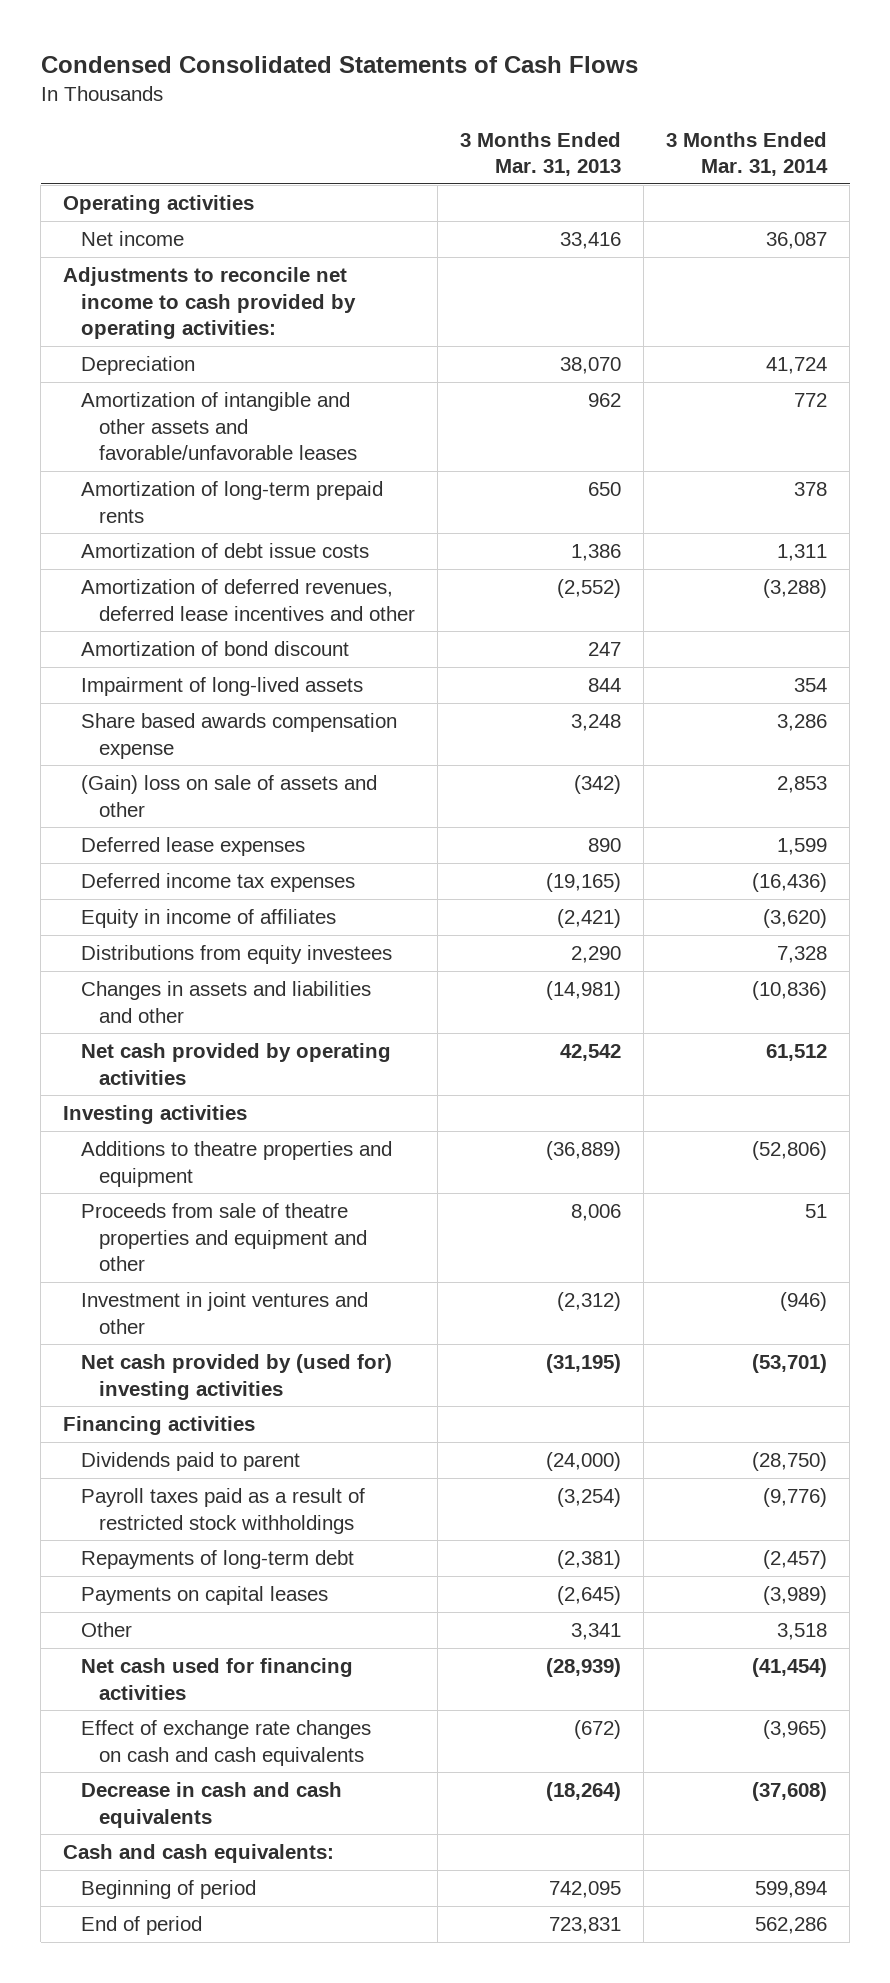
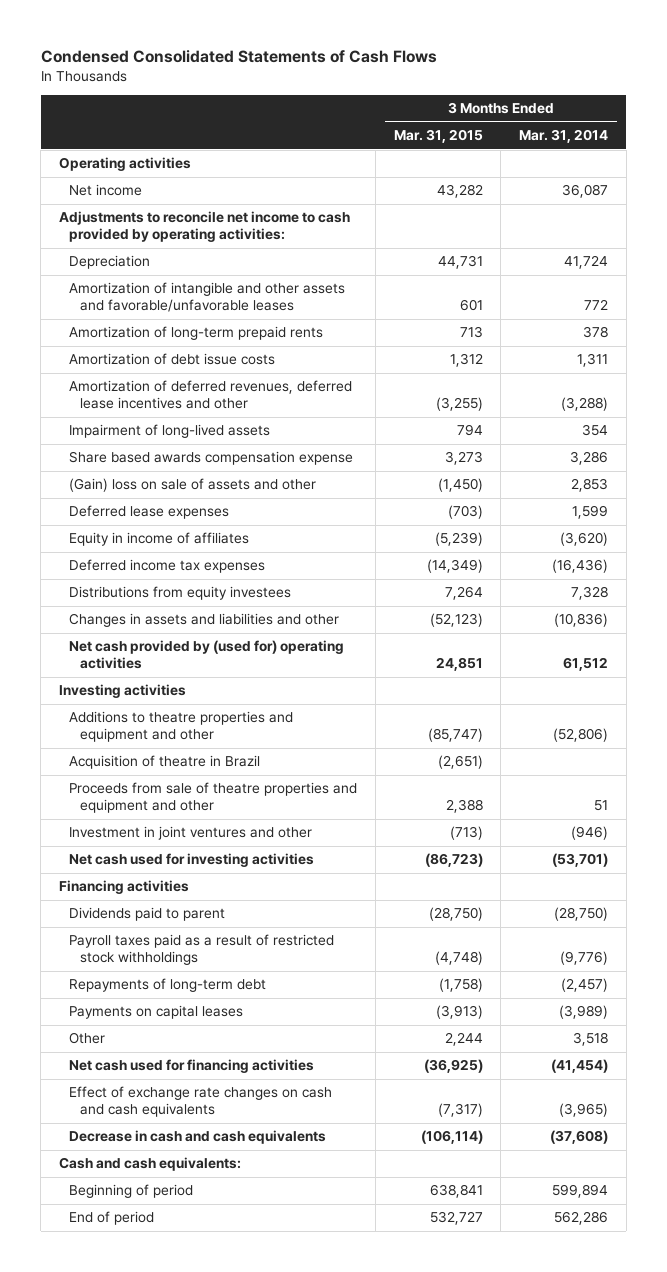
[459,131,621,176] 3 Months Ended Mar. 31, 2013 -> none
none -> [393,129,483,144] Mar. 31, 2015
[80,641,349,657] Amortization of bond discount -> none
[80,873,355,893] Deferred income tax expenses -> [69,559,266,574] Deferred income tax expenses
[80,1043,391,1085] Net cash provided by operating activities -> [69,640,345,669] Net cash provided by (used for) operating activities
[80,1141,392,1187] Additions to theatre properties and equipment -> [69,711,294,742] Additions to theatre properties and equipment and other
none -> [69,755,261,770] Acquisition of theatre in Brazil
[80,1354,392,1400] Net cash provided by (used for) investing activities -> [69,853,315,868] Net cash used for investing activities

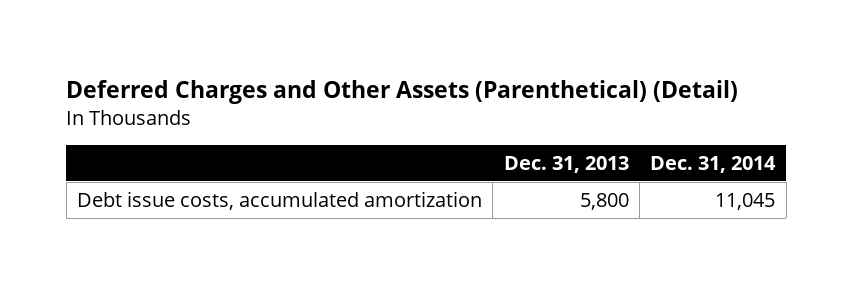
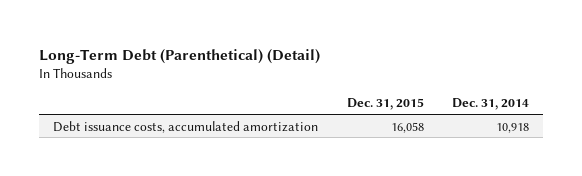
[66,79,739,104] Deferred Charges and Other Assets (Parenthetical) (Detail) -> [39,49,321,65] Long-Term Debt (Parenthetical) (Detail)
[503,156,629,174] Dec. 31, 2013 -> none
none -> [346,98,424,111] Dec. 31, 2015
[77,191,483,211] Debt issue costs, accumulated amortization -> [53,120,319,133] Debt issuance costs, accumulated amortization
[715,193,776,211] 11,045 -> [496,122,530,133] 10,918

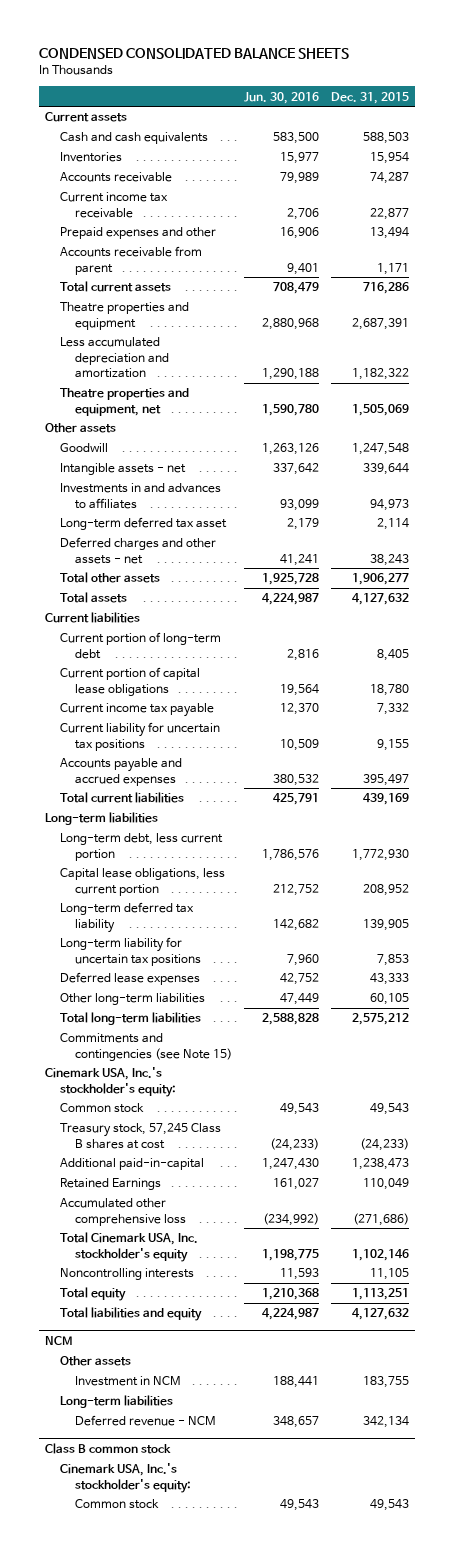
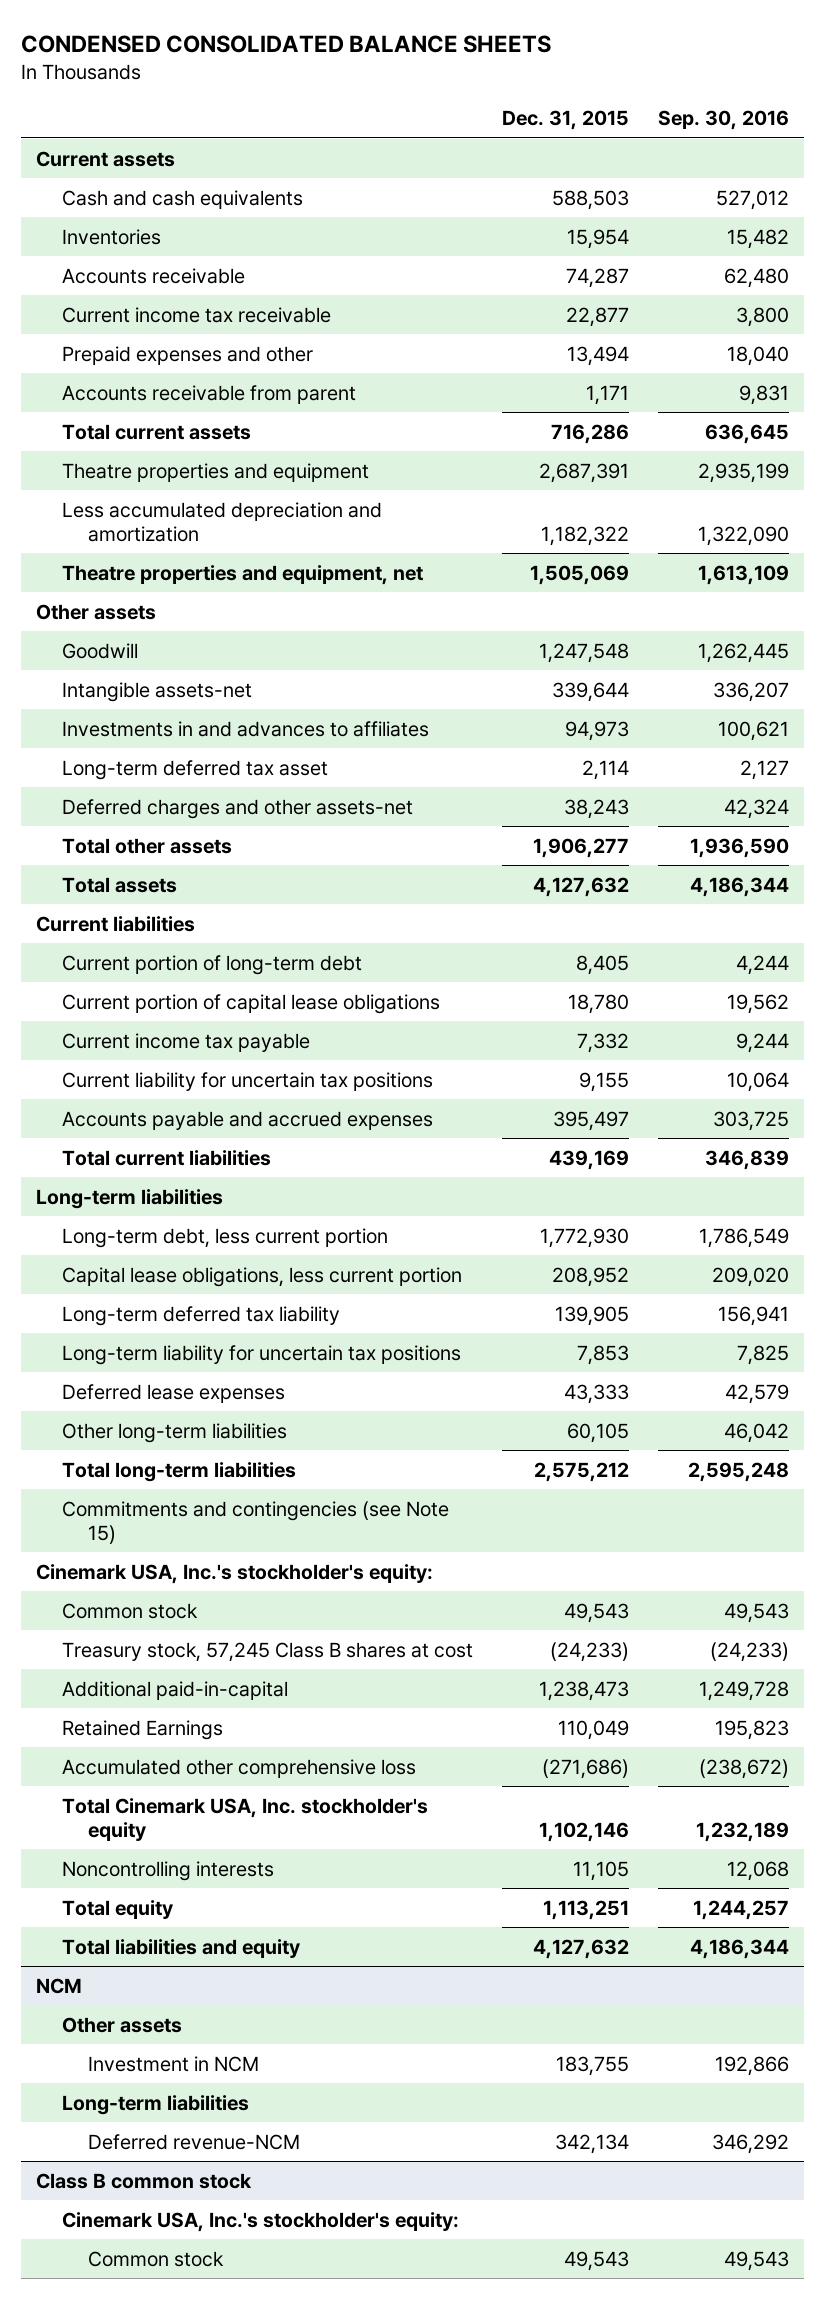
[243,91,319,104] Jun. 30, 2016 -> none
none -> [658,110,790,131] Sep. 30, 2016
[60,463,187,476] Intangible assets - net -> [61,681,252,702] Intangible assets-net
[60,537,217,564] Deferred charges and other assets - net -> [61,798,413,819] Deferred charges and other assets-net
[74,1415,216,1427] Deferred revenue - NCM -> [87,2133,300,2150] Deferred revenue-NCM

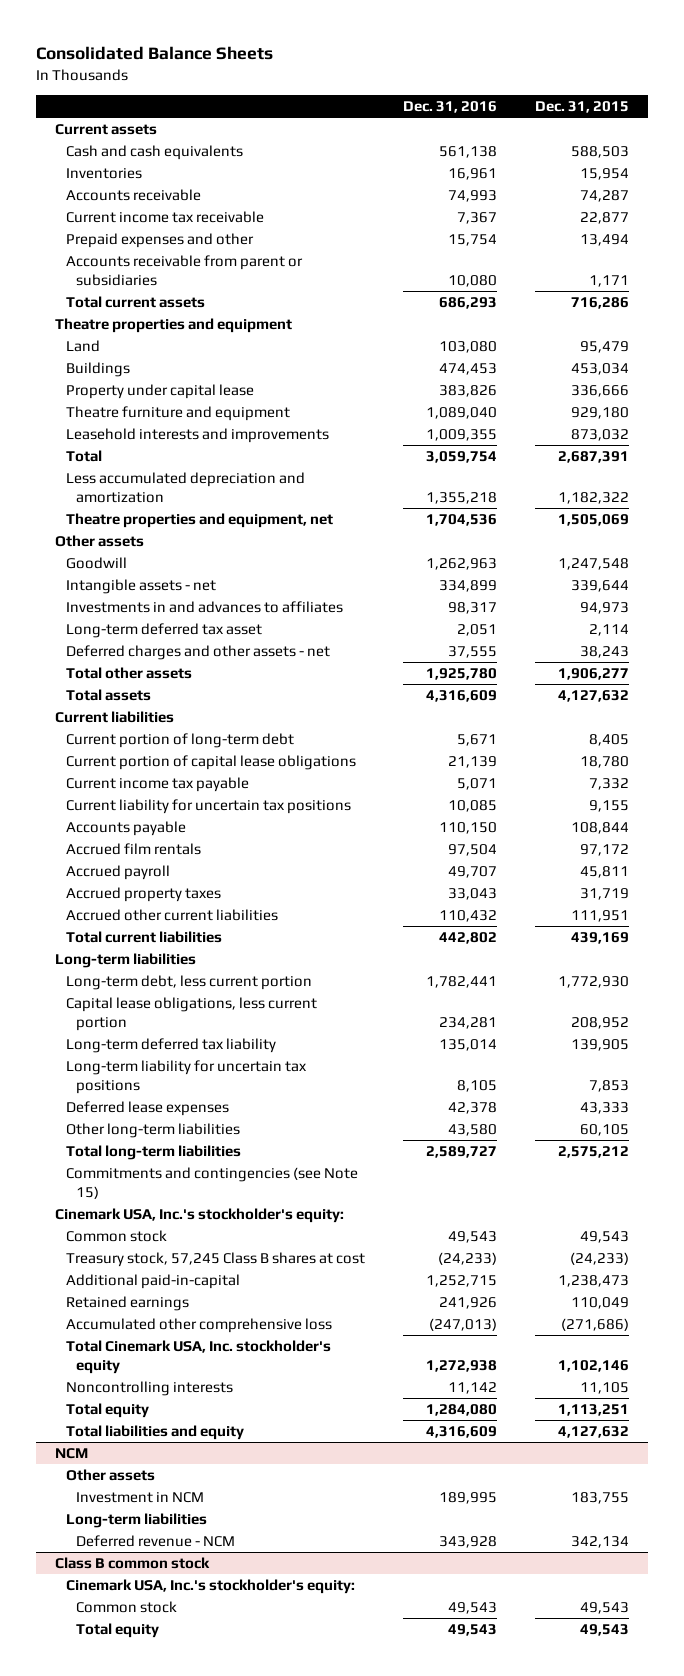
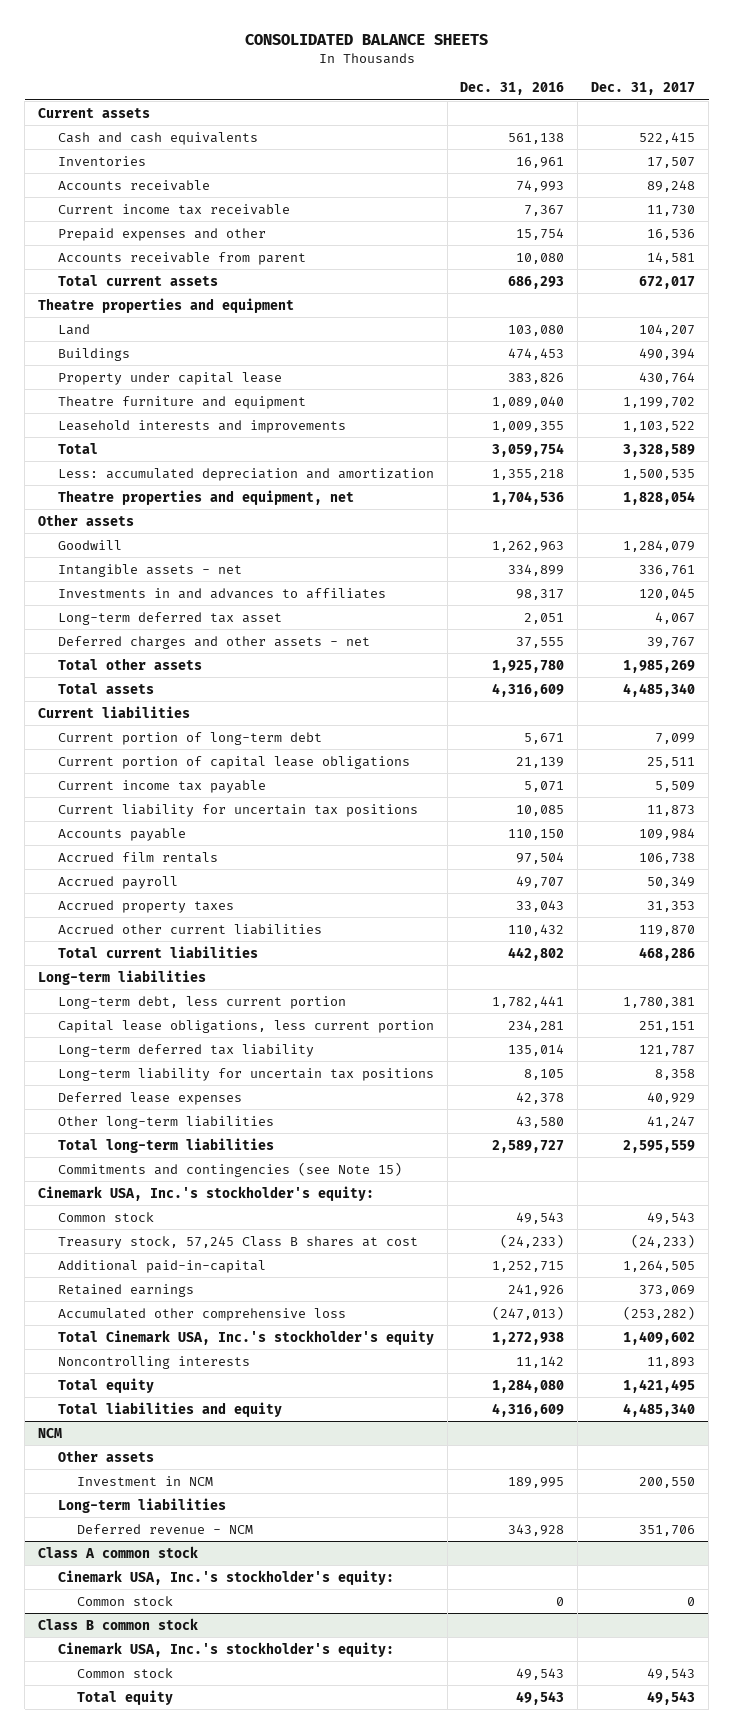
[35,46,273,61] Consolidated Balance Sheets -> [244,33,488,45] CONSOLIDATED BALANCE SHEETS
[535,101,630,114] Dec. 31, 2015 -> none
none -> [591,82,696,96] Dec. 31, 2017
[65,255,303,286] Accounts receivable from parent or subsidiaries -> [57,251,306,265] Accounts receivable from parent
[65,472,305,503] Less accumulated depreciation and amortization -> [57,467,434,481] Less: accumulated depreciation and amortization
[65,1340,331,1374] Total Cinemark USA, Inc. stockholder's equity -> [57,1329,434,1345] Total Cinemark USA, Inc.'s stockholder's equity
none -> [38,1545,199,1558] Class A common stock
none -> [57,1569,394,1585] Cinemark USA, Inc.'s stockholder's equity:
none -> [76,1595,173,1606] Common stock

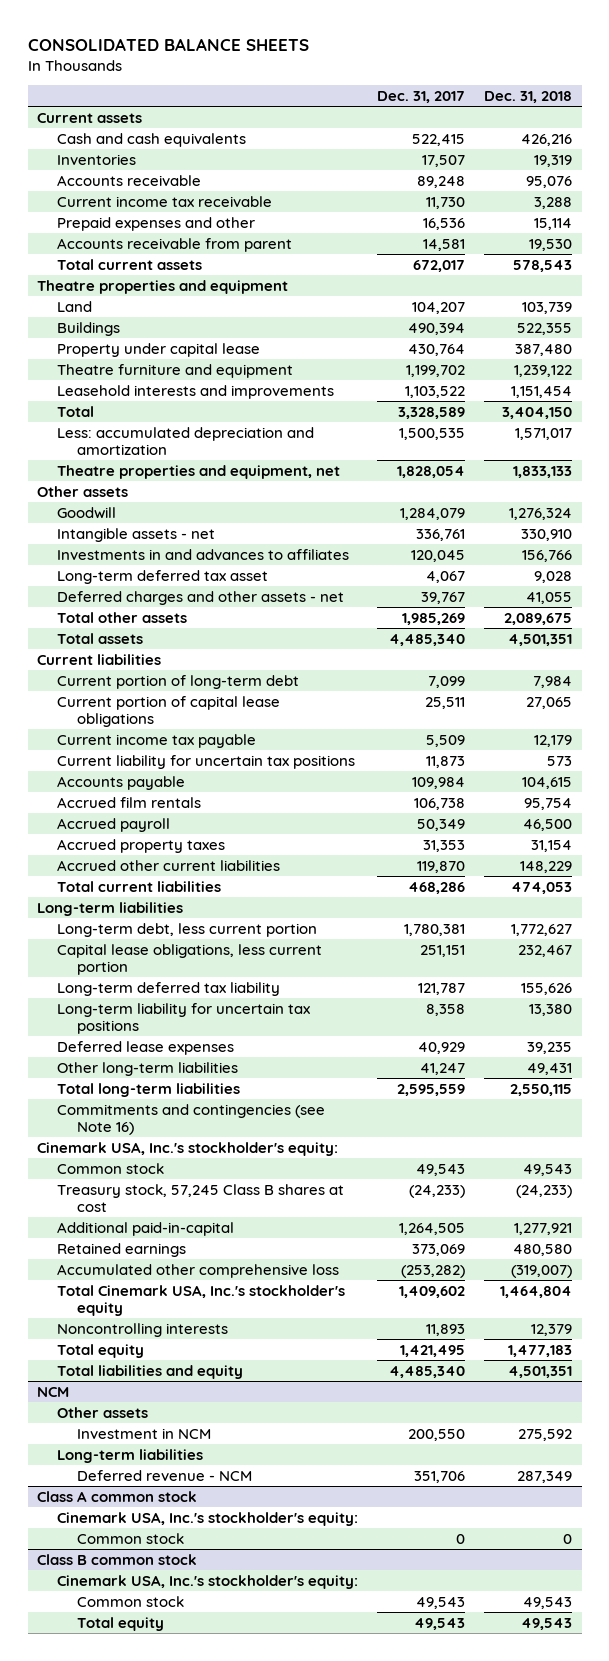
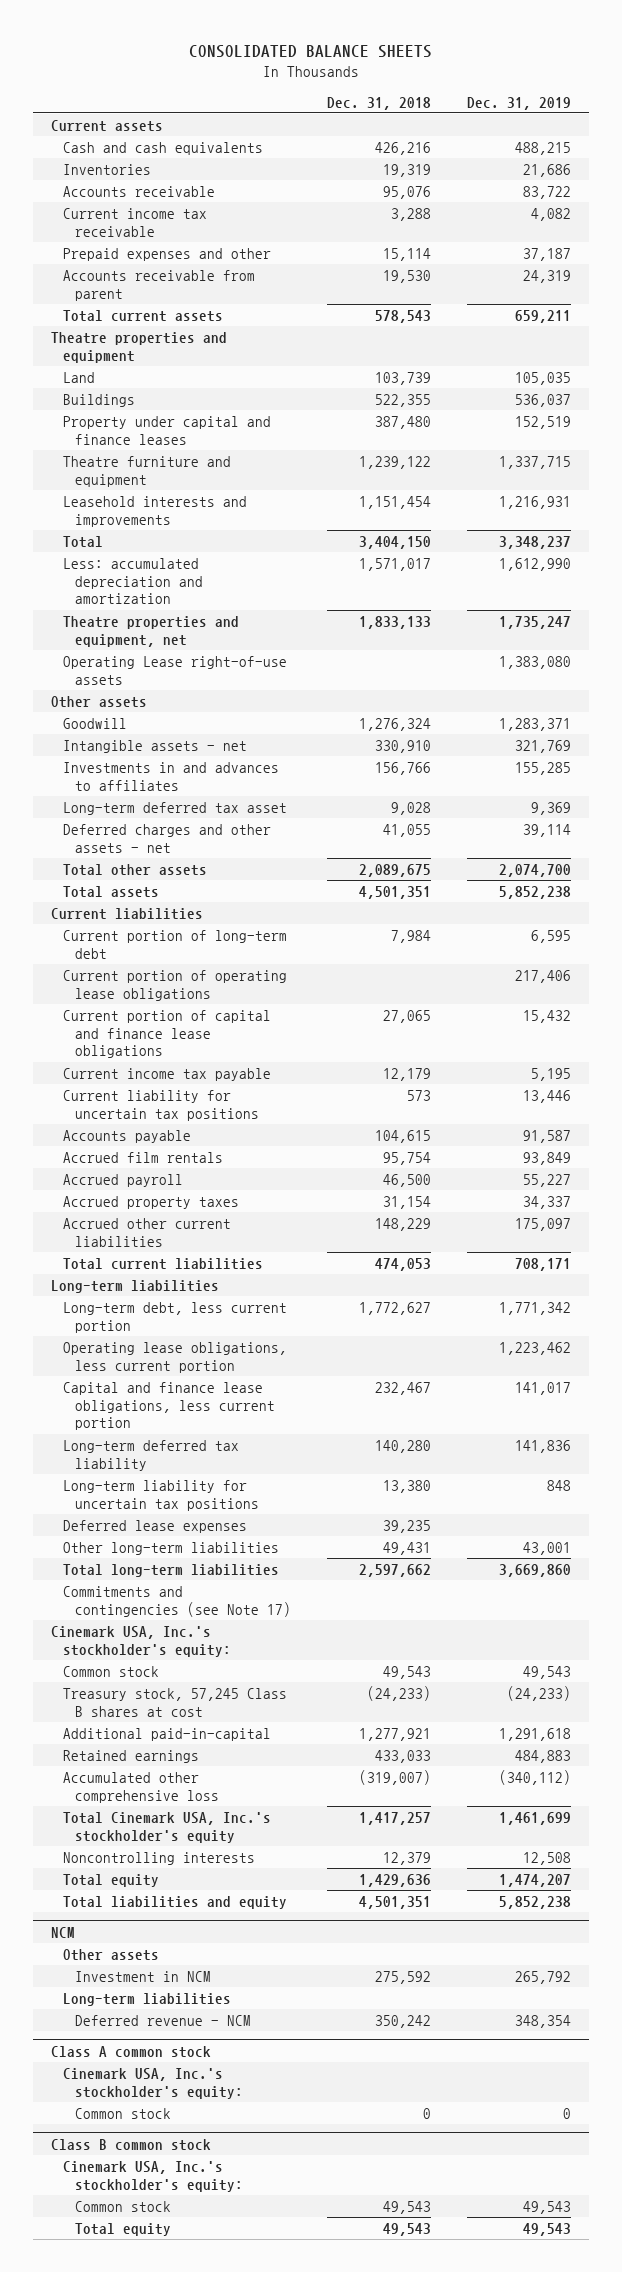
[377,91,466,104] Dec. 31, 2017 -> none
none -> [467,96,572,110] Dec. 31, 2019
[57,342,261,357] Property under capital lease -> [62,415,271,445] Property under capital and finance leases
none -> [62,655,287,685] Operating Lease right-of-use assets
none -> [62,969,287,1001] Current portion of operating lease obligations
[57,695,281,727] Current portion of capital lease obligations -> [62,1009,271,1059] Current portion of capital and finance lease obligations
none -> [62,1341,287,1373] Operating lease obligations, less current portion
[57,943,323,975] Capital lease obligations, less current portion -> [62,1381,275,1431] Capital and finance lease obligations, less current portion
[521,982,573,995] 155,626 -> [374,1439,431,1453] 140,280
[510,1083,573,1096] 2,550,115 -> [358,1563,431,1577] 2,597,662
[57,1103,326,1135] Commitments and contingencies (see Note 16) -> [62,1585,291,1617] Commitments and contingencies (see Note 17)
[513,1243,573,1256] 480,580 -> [374,1749,431,1763] 433,033
[500,1285,573,1298] 1,464,804 -> [358,1811,431,1825] 1,417,257
[508,1344,573,1357] 1,477,183 -> [358,1873,431,1887] 1,429,636
[517,1470,573,1483] 287,349 -> [374,2014,431,2028] 350,242

